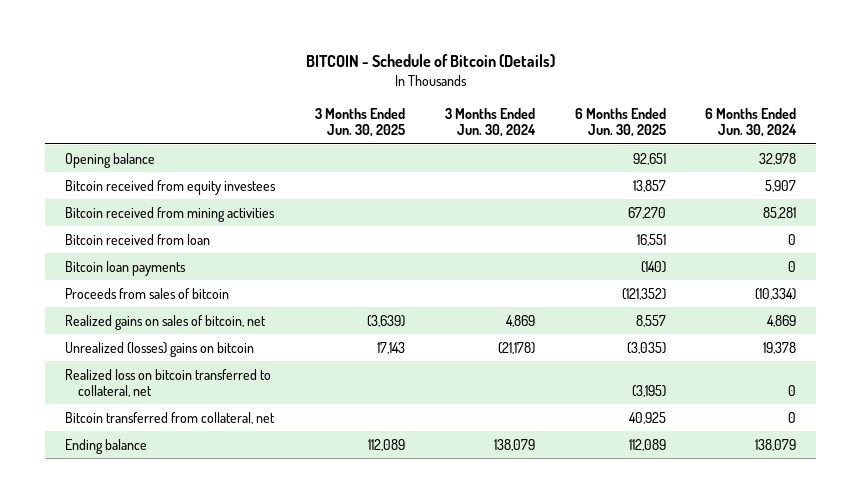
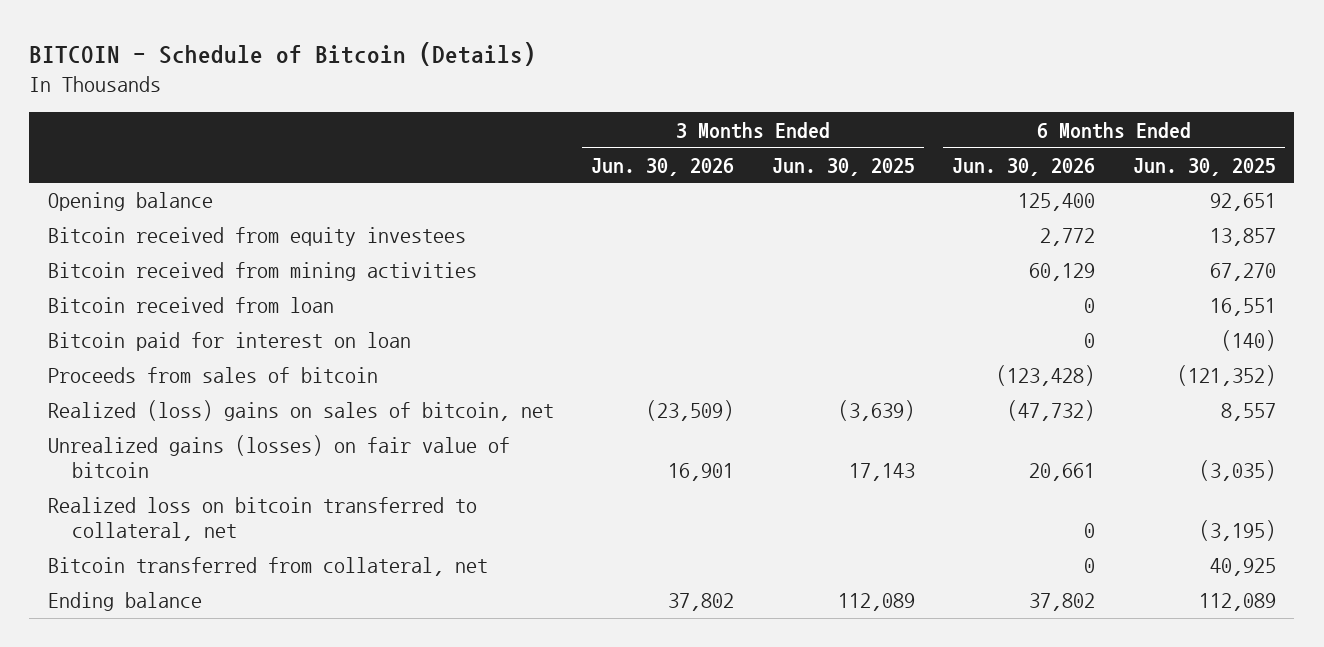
[444,107,536,138] 3 Months Ended Jun. 30, 2024 -> none
[705,107,798,138] 6 Months Ended Jun. 30, 2024 -> none
none -> [591,157,735,176] Jun. 30, 2026
none -> [952,157,1096,176] Jun. 30, 2026
[65,260,187,276] Bitcoin loan payments -> [47,332,411,352] Bitcoin paid for interest on loan
[65,314,267,330] Realized gains on sales of bitcoin, net -> [47,400,554,422] Realized (loss) gains on sales of bitcoin, net
[65,341,255,357] Unrealized (losses) gains on bitcoin -> [47,435,510,479] Unrealized gains (losses) on fair value of bitcoin

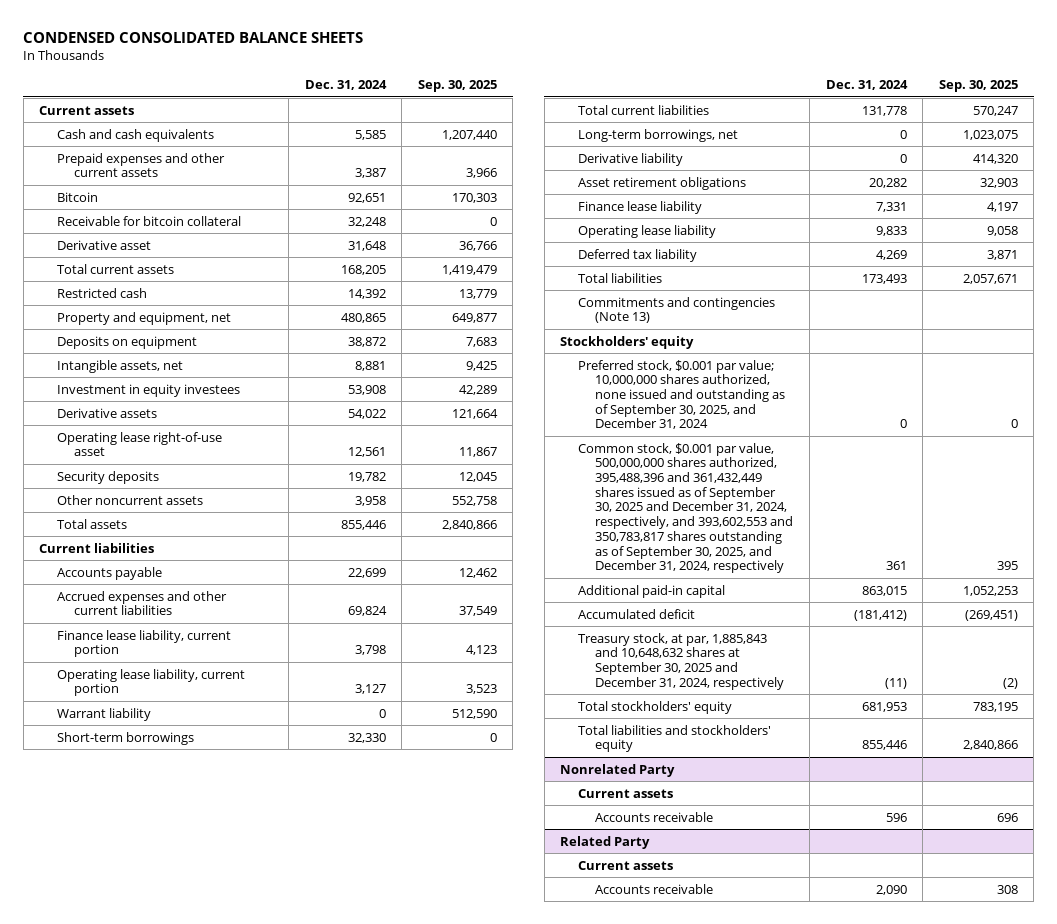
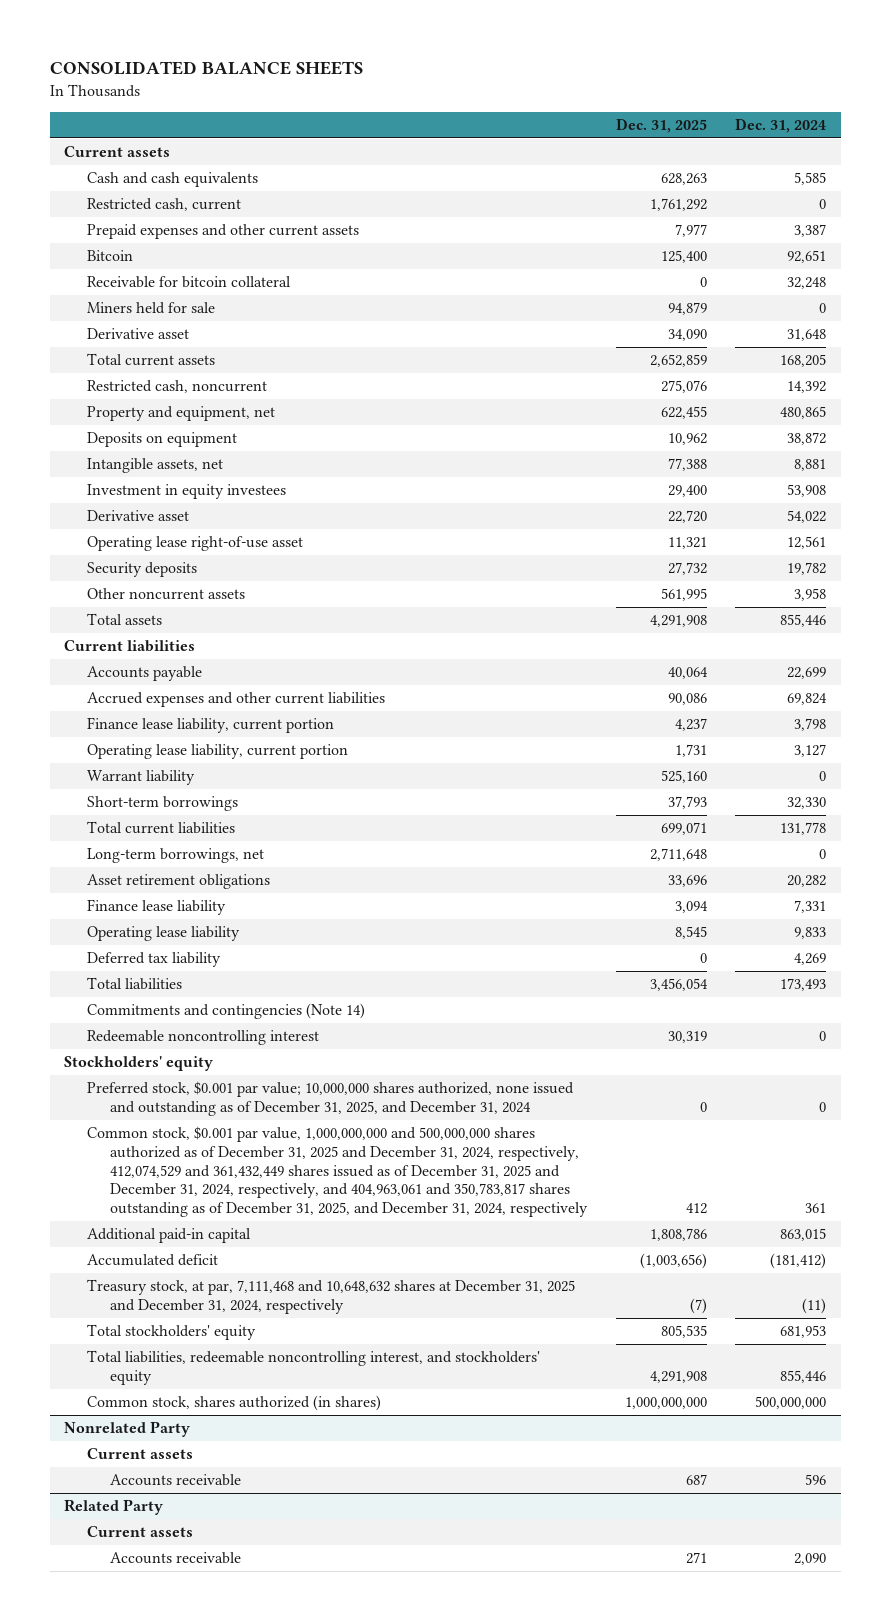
[23,31,364,43] CONDENSED CONSOLIDATED BALANCE SHEETS -> [49,61,363,76] CONSOLIDATED BALANCE SHEETS
[417,80,497,93] Sep. 30, 2025 -> none
none -> [615,117,707,133] Dec. 31, 2025
none -> [87,198,242,212] Restricted cash, current
none -> [87,302,216,315] Miners held for sale
[56,287,147,298] Restricted cash -> [87,380,268,394] Restricted cash, noncurrent
[56,407,157,418] Derivative assets -> [87,510,190,522] Derivative asset
[577,152,683,166] Derivative liability -> none
[577,296,775,324] Commitments and contingencies (Note 13) -> [87,1003,366,1020] Commitments and contingencies (Note 14)
none -> [87,1030,320,1046] Redeemable noncontrolling interest
[577,359,786,430] Preferred stock, $0.001 par value; 10,000,000 shares authorized, none issued and outstanding as of September 30, 2025, and December 31, 2024 -> [87,1081,575,1116] Preferred stock, $0.001 par value; 10,000,000 shares authorized, none issued and outstanding as of December 31, 2025, and December 31, 2024
[577,442,794,574] Common stock, $0.001 par value, 500,000,000 shares authorized, 395,488,396 and 361,432,449 shares issued as of September 30, 2025 and December 31, 2024, respectively, and 393,602,553 and 350,783,817 shares outstanding as of September 30, 2025, and December 31, 2024, respectively -> [87,1126,589,1217] Common stock, $0.001 par value, 1,000,000,000 and 500,000,000 shares authorized as of December 31, 2025 and December 31, 2024, respectively, 412,074,529 and 361,432,449 shares issued as of December 31, 2025 and December 31, 2024, respectively, and 404,963,061 and 350,783,817 shares outstanding as of December 31, 2025, and December 31, 2024, respectively
[577,632,785,690] Treasury stock, at par, 1,885,843 and 10,648,632 shares at September 30, 2025 and December 31, 2024, respectively -> [87,1279,576,1314] Treasury stock, at par, 7,111,468 and 10,648,632 shares at December 31, 2025 and December 31, 2024, respectively
[577,724,771,753] Total liabilities and stockholders' equity -> [87,1350,541,1385] Total liabilities, redeemable noncontrolling interest, and stockholders' equity
none -> [87,1395,382,1412] Common stock, shares authorized (in shares)

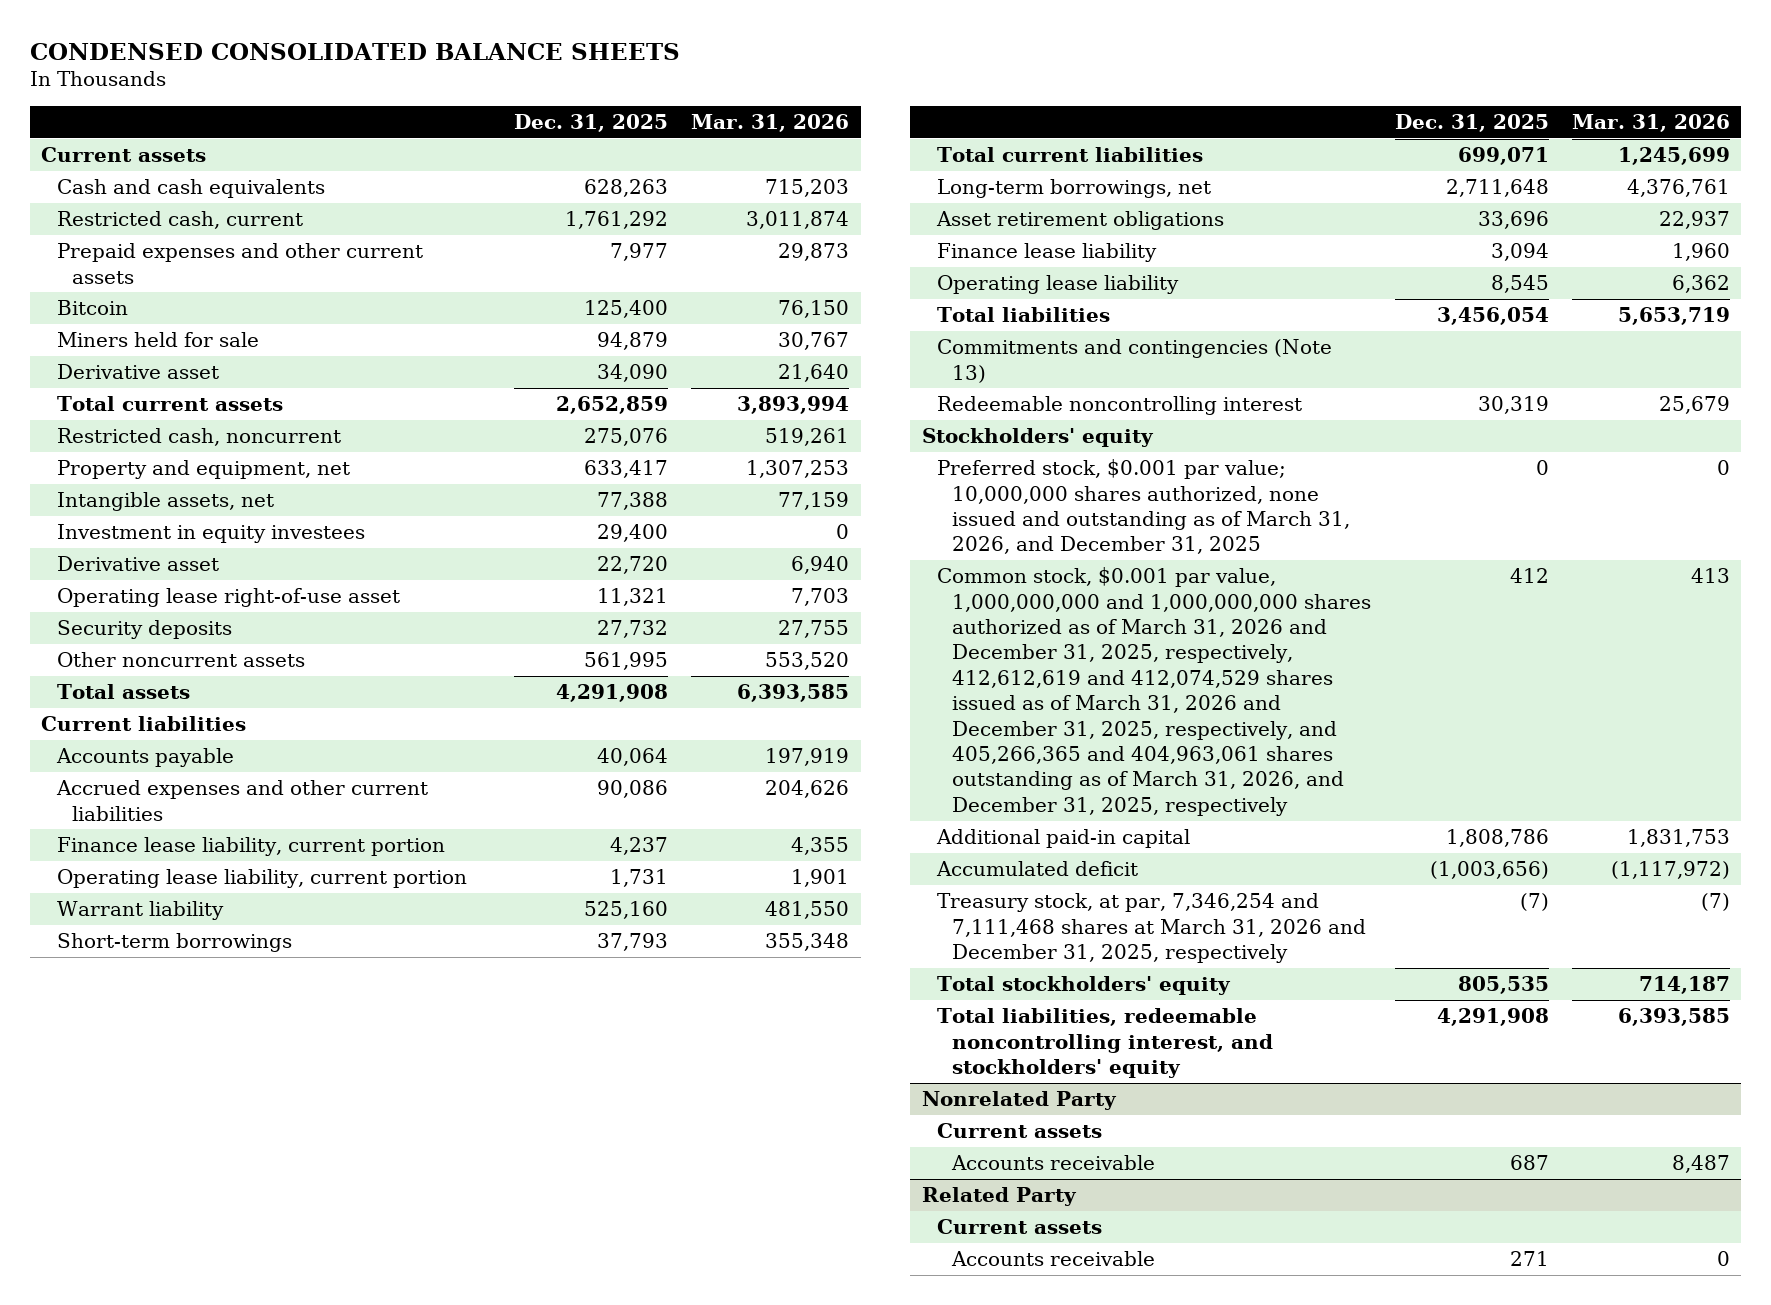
[49,61,363,76] CONSOLIDATED BALANCE SHEETS -> [29,43,680,61] CONDENSED CONSOLIDATED BALANCE SHEETS
[735,117,827,133] Dec. 31, 2024 -> none
none -> [691,114,850,133] Mar. 31, 2026
[87,276,292,289] Receivable for bitcoin collateral -> none
[87,432,238,448] Deposits on equipment -> none
[660,406,707,420] 622,455 -> [584,460,669,479] 633,417
[87,952,222,968] Deferred tax liability -> none
[87,1003,366,1020] Commitments and contingencies (Note 14) -> [937,339,1333,383] Commitments and contingencies (Note 13)
[87,1081,575,1116] Preferred stock, $0.001 par value; 10,000,000 shares authorized, none issued and outstanding as of December 31, 2025, and December 31, 2024 -> [937,459,1351,555] Preferred stock, $0.001 par value; 10,000,000 shares authorized, none issued and outstanding as of March 31, 2026, and December 31, 2025
[87,1126,589,1217] Common stock, $0.001 par value, 1,000,000,000 and 500,000,000 shares authorized as of December 31, 2025 and December 31, 2024, respectively, 412,074,529 and 361,432,449 shares issued as of December 31, 2025 and December 31, 2024, respectively, and 404,963,061 and 350,783,817 shares outstanding as of December 31, 2025, and December 31, 2024, respectively -> [937,567,1372,816] Common stock, $0.001 par value, 1,000,000,000 and 1,000,000,000 shares authorized as of March 31, 2026 and December 31, 2025, respectively, 412,612,619 and 412,074,529 shares issued as of March 31, 2026 and December 31, 2025, respectively, and 405,266,365 and 404,963,061 shares outstanding as of March 31, 2026, and December 31, 2025, respectively
[87,1279,576,1314] Treasury stock, at par, 7,111,468 and 10,648,632 shares at December 31, 2025 and December 31, 2024, respectively -> [937,893,1367,963] Treasury stock, at par, 7,346,254 and 7,111,468 shares at March 31, 2026 and December 31, 2025, respectively
[87,1395,382,1412] Common stock, shares authorized (in shares) -> none

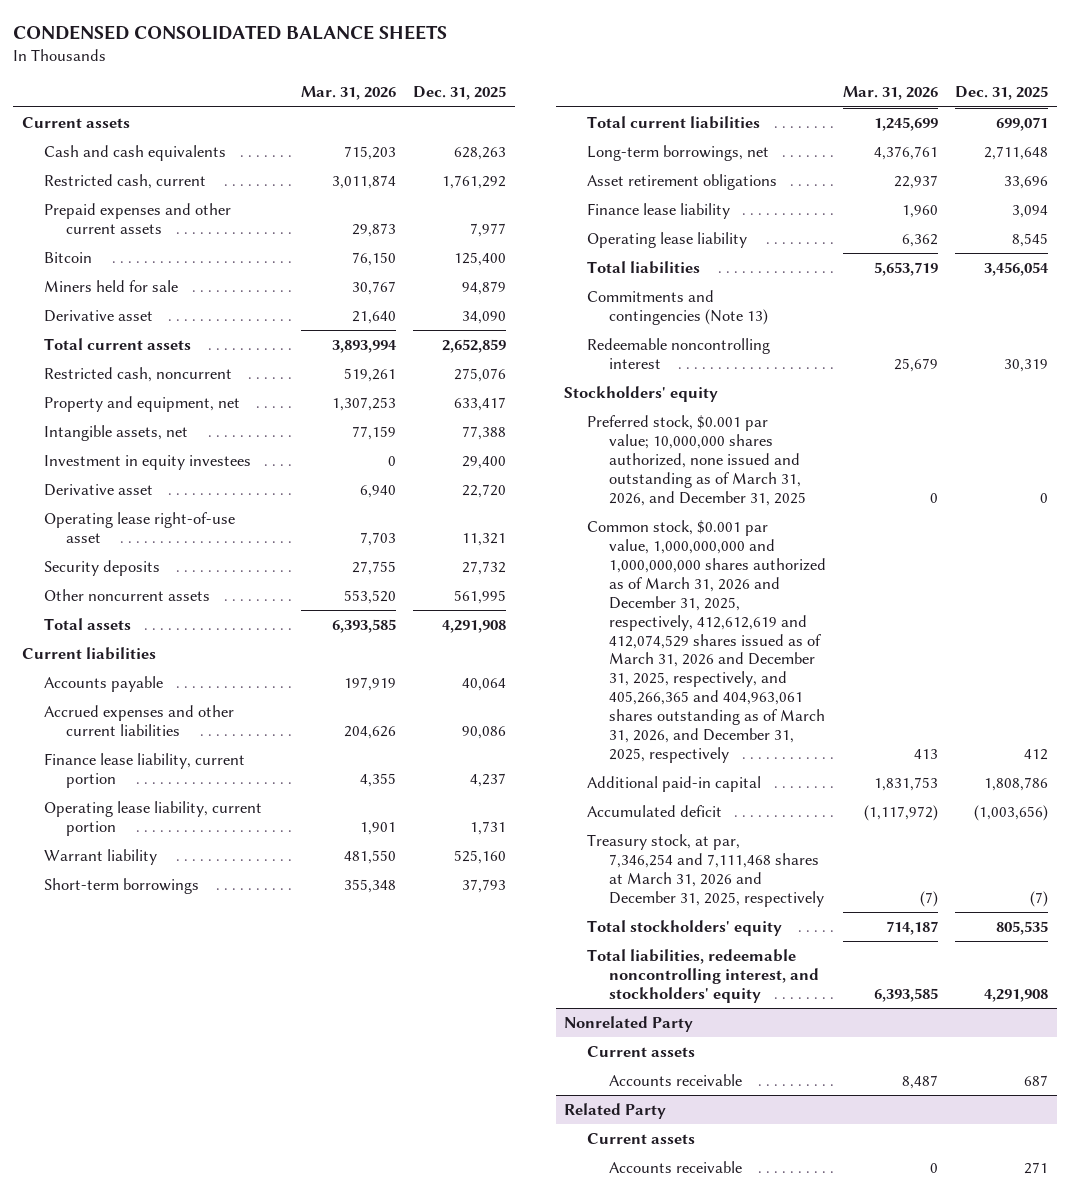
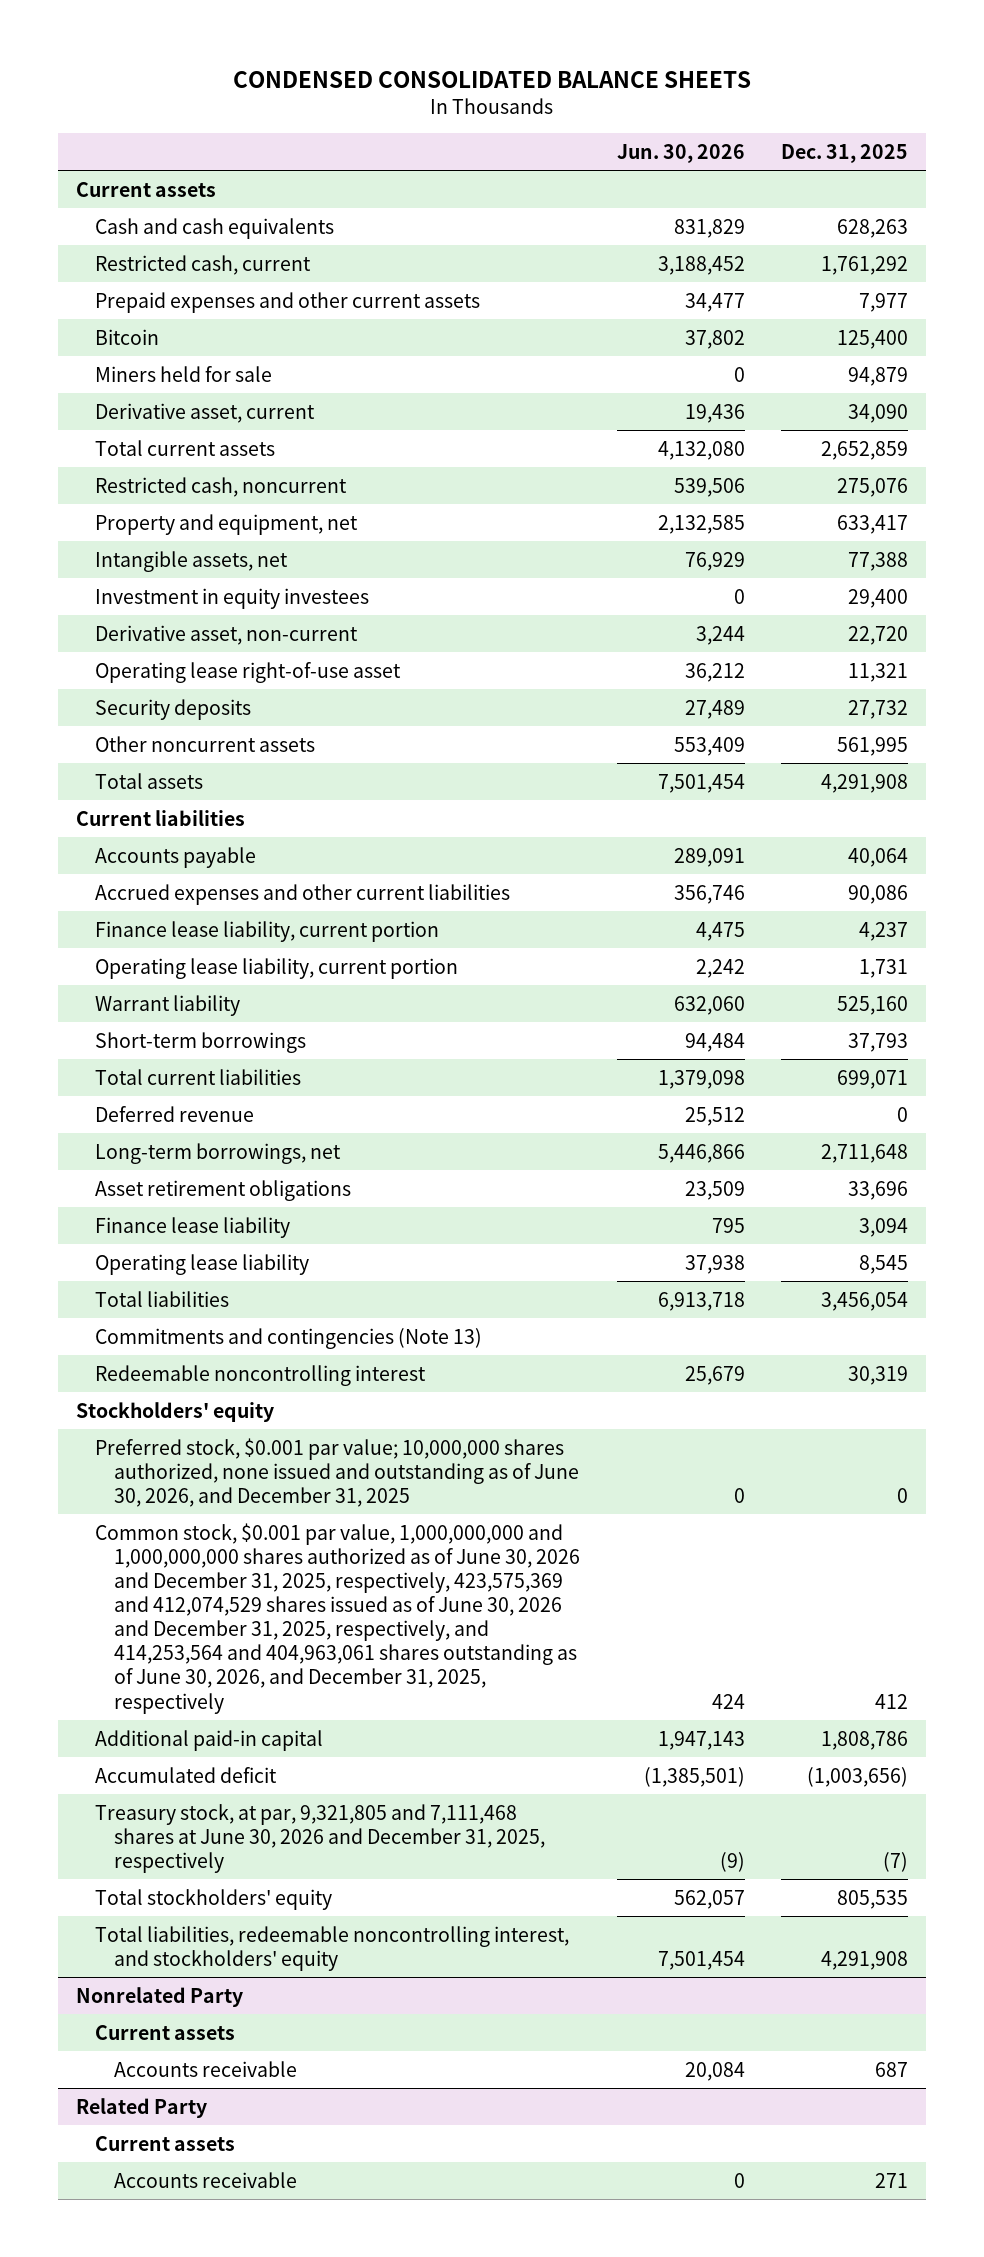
[300,86,396,101] Mar. 31, 2026 -> none
none -> [616,143,745,163] Jun. 30, 2026
[44,309,154,322] Derivative asset -> [95,402,316,423] Derivative asset, current
[44,483,154,496] Derivative asset -> [95,624,359,645] Derivative asset, non-current
none -> [95,1105,255,1122] Deferred revenue
[586,414,806,506] Preferred stock, $0.001 par value; 10,000,000 shares authorized, none issued and outstanding as of March 31, 2026, and December 31, 2025 -> [95,1437,580,1507] Preferred stock, $0.001 par value; 10,000,000 shares authorized, none issued and outstanding as of June 30, 2026, and December 31, 2025
[586,519,826,764] Common stock, $0.001 par value, 1,000,000,000 and 1,000,000,000 shares authorized as of March 31, 2026 and December 31, 2025, respectively, 412,612,619 and 412,074,529 shares issued as of March 31, 2026 and December 31, 2025, respectively, and 405,266,365 and 404,963,061 shares outstanding as of March 31, 2026, and December 31, 2025, respectively -> [95,1522,581,1714] Common stock, $0.001 par value, 1,000,000,000 and 1,000,000,000 shares authorized as of June 30, 2026 and December 31, 2025, respectively, 423,575,369 and 412,074,529 shares issued as of June 30, 2026 and December 31, 2025, respectively, and 414,253,564 and 404,963,061 shares outstanding as of June 30, 2026, and December 31, 2025, respectively
[586,833,824,907] Treasury stock, at par, 7,346,254 and 7,111,468 shares at March 31, 2026 and December 31, 2025, respectively -> [95,1803,546,1873] Treasury stock, at par, 9,321,805 and 7,111,468 shares at June 30, 2026 and December 31, 2025, respectively

